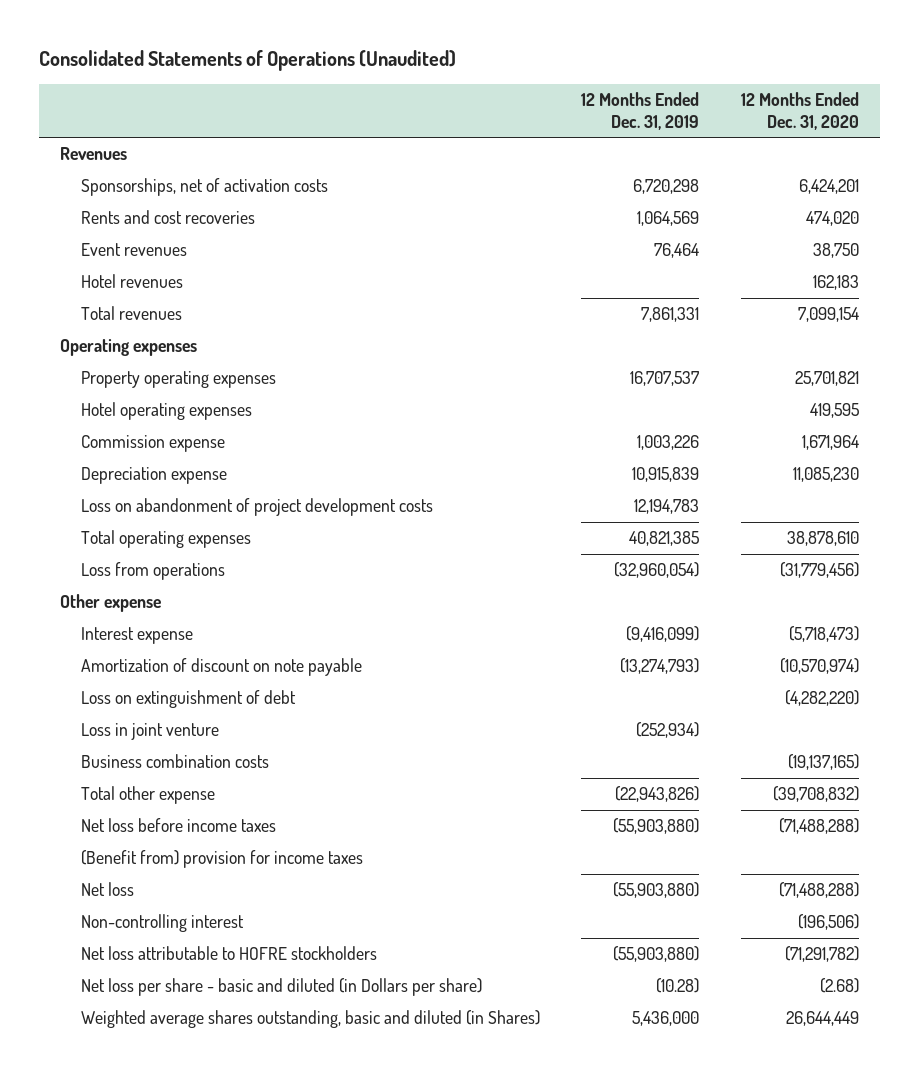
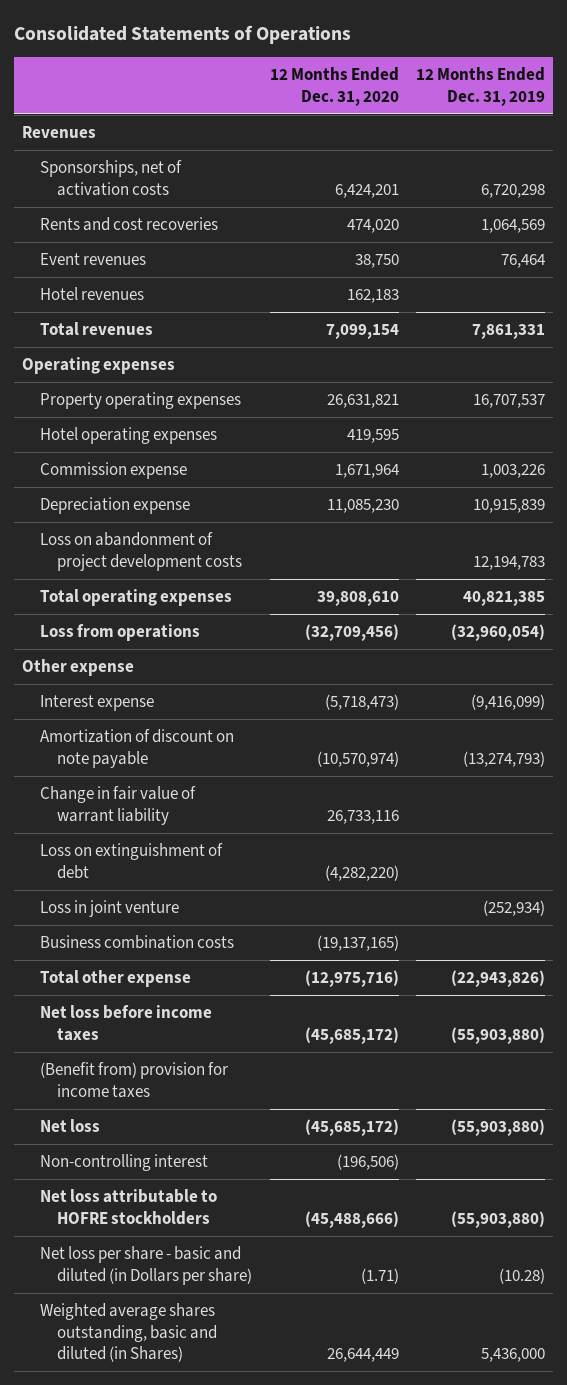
[39,50,457,72] Consolidated Statements of Operations (Unaudited) -> [13,25,351,45] Consolidated Statements of Operations
[794,371,859,387] 25,701,821 -> [326,394,399,409] 26,631,821
[786,531,859,547] 38,878,610 -> [316,591,399,607] 39,808,610
[779,562,859,579] (31,779,456) -> [304,624,399,642] (32,709,456)
none -> [39,786,196,825] Change in fair value of warrant liability
[772,786,859,803] (39,708,832) -> [304,970,399,988] (12,975,716)
[778,818,859,835] (71,488,288) -> [304,1026,399,1044] (45,685,172)
[778,882,859,899] (71,488,288) -> [304,1119,399,1137] (45,685,172)
[784,946,859,963] (71,291,782) -> [304,1210,399,1228] (45,488,666)
[819,978,859,994] (2.68) -> [360,1267,399,1284] (1.71)

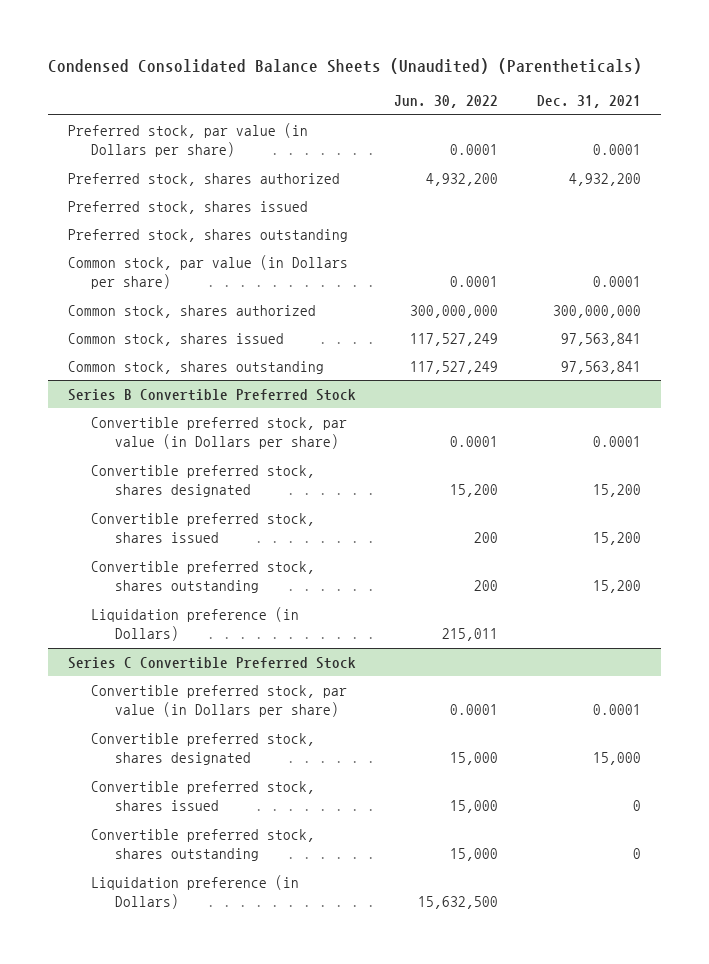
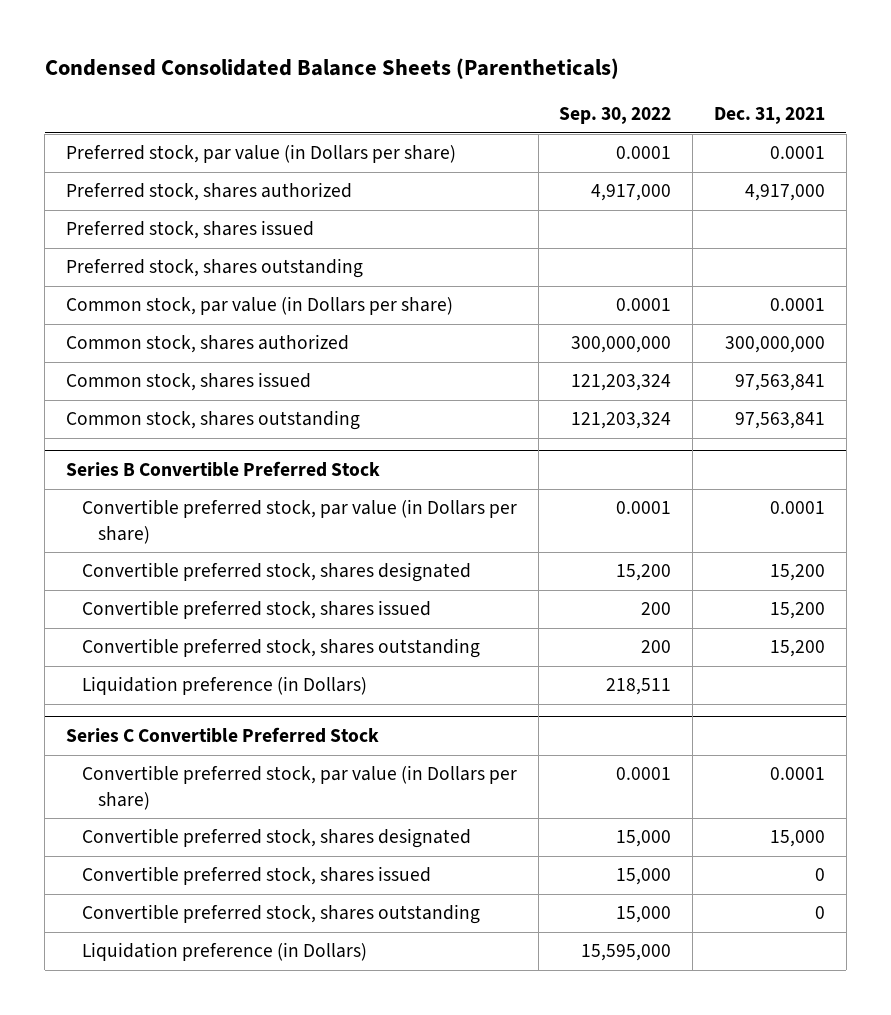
[48,58,643,75] Condensed Consolidated Balance Sheets (Unaudited) (Parentheticals) -> [44,58,619,80] Condensed Consolidated Balance Sheets (Parentheticals)
[394,95,499,109] Jun. 30, 2022 -> none
none -> [559,106,672,124] Sep. 30, 2022
[569,173,642,187] 4,932,200 -> [744,184,825,202] 4,917,000

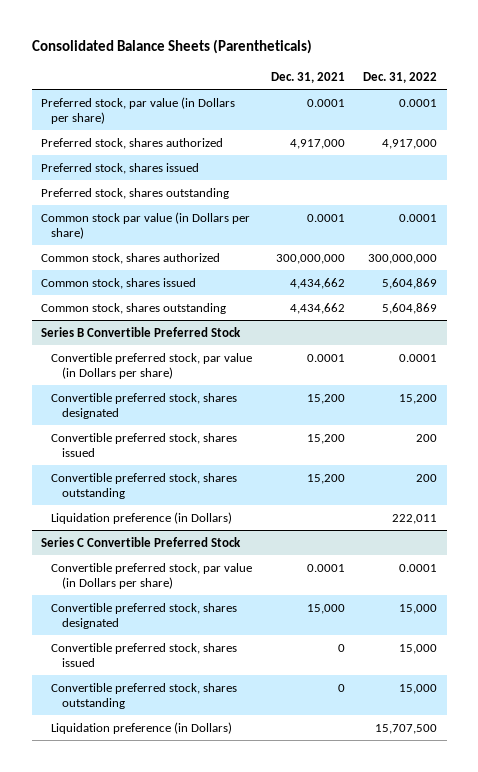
[44,58,619,80] Condensed Consolidated Balance Sheets (Parentheticals) -> [31,39,312,55] Consolidated Balance Sheets (Parentheticals)
[559,106,672,124] Sep. 30, 2022 -> none
none -> [363,71,438,83] Dec. 31, 2022
[66,296,454,316] Common stock, par value (in Dollars per share) -> [40,211,250,240] Common stock par value (in Dollars per share)
[734,374,825,392] 97,563,841 -> [289,277,345,289] 4,434,662
[734,412,825,430] 97,563,841 -> [289,302,345,314] 4,434,662

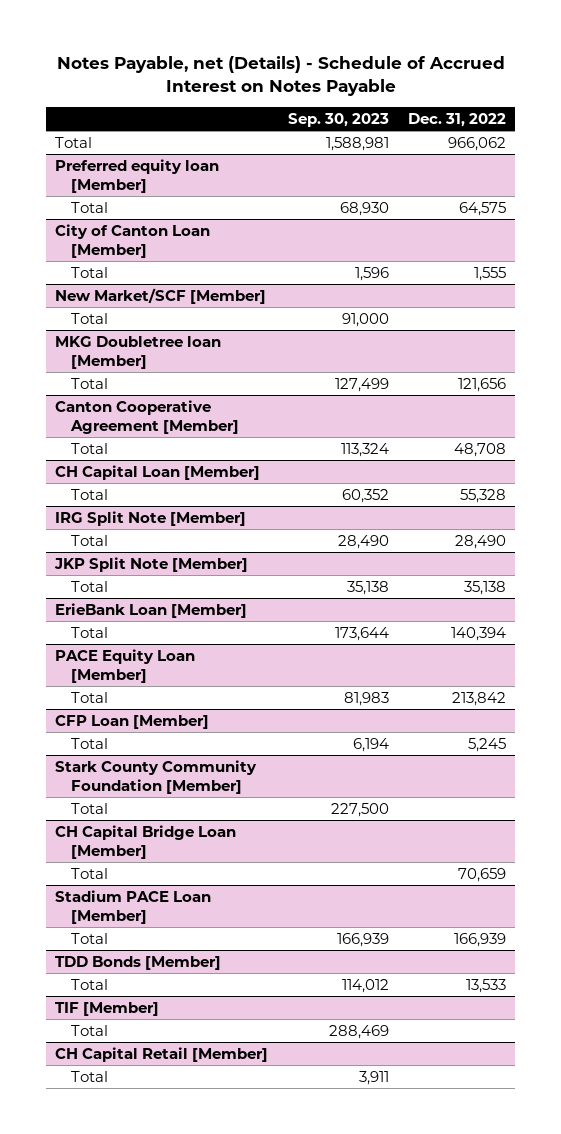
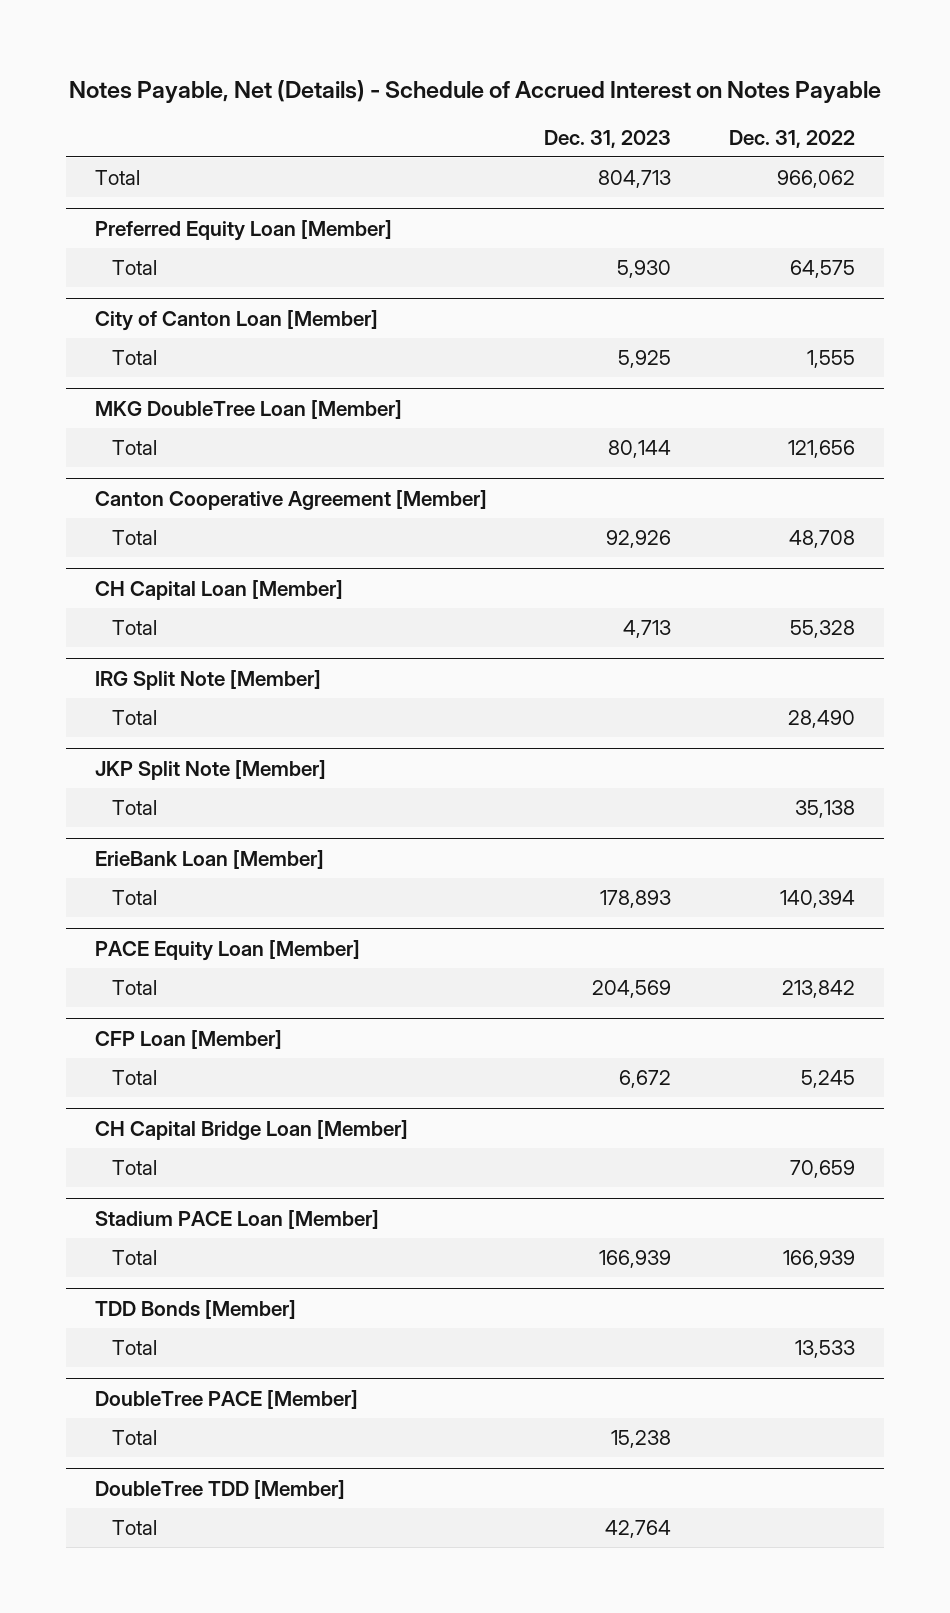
[56,56,505,97] Notes Payable, net (Details) - Schedule of Accrued Interest on Notes Payable -> [68,79,881,103] Notes Payable, Net (Details) - Schedule of Accrued Interest on Notes Payable
[287,112,389,127] Sep. 30, 2023 -> none
none -> [544,129,672,148] Dec. 31, 2023
[55,158,220,193] Preferred equity loan [Member] -> [94,219,392,241] Preferred Equity Loan [Member]
[55,287,267,304] New Market/SCF [Member] -> none
[71,312,109,324] Total -> none
[55,335,222,369] MKG Doubletree loan [Member] -> [94,399,402,419] MKG DoubleTree Loan [Member]
[55,759,258,794] Stark County Community Foundation [Member] -> none
[71,802,109,814] Total -> none
[55,1001,160,1016] TIF [Member] -> none
none -> [94,1389,358,1409] DoubleTree PACE [Member]
[55,1046,269,1062] CH Capital Retail [Member] -> none
none -> [94,1479,345,1499] DoubleTree TDD [Member]

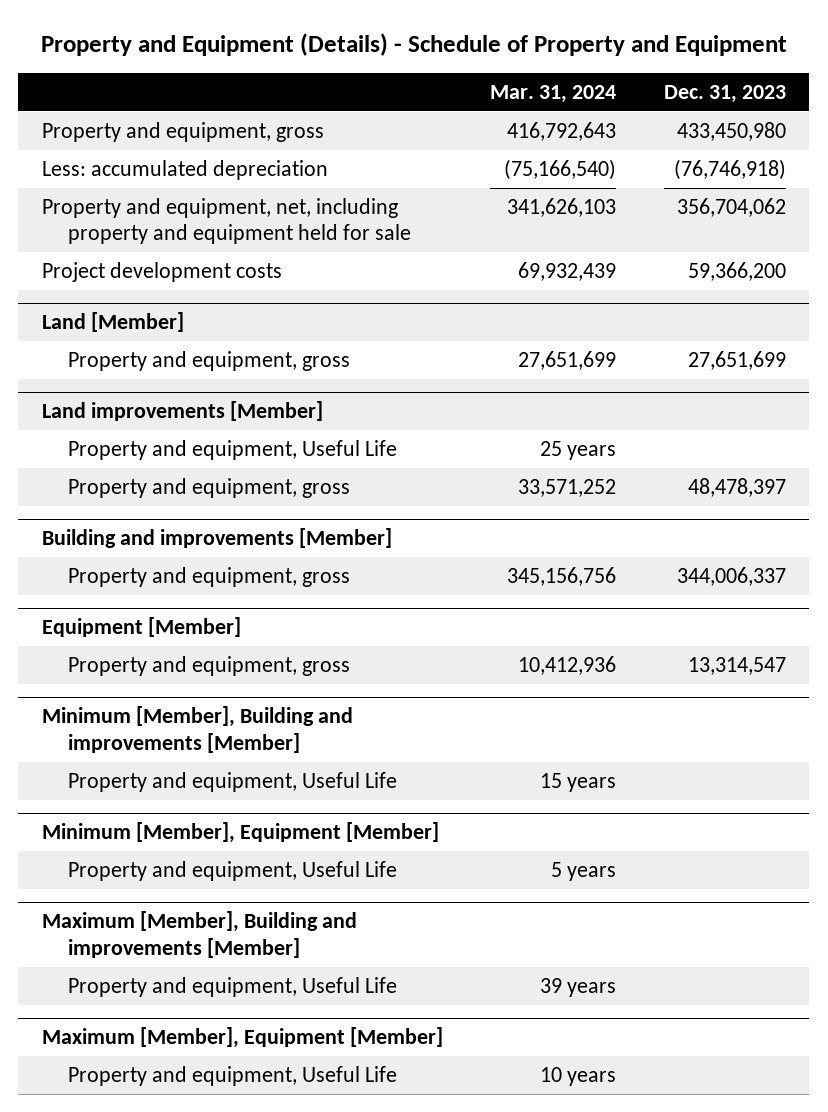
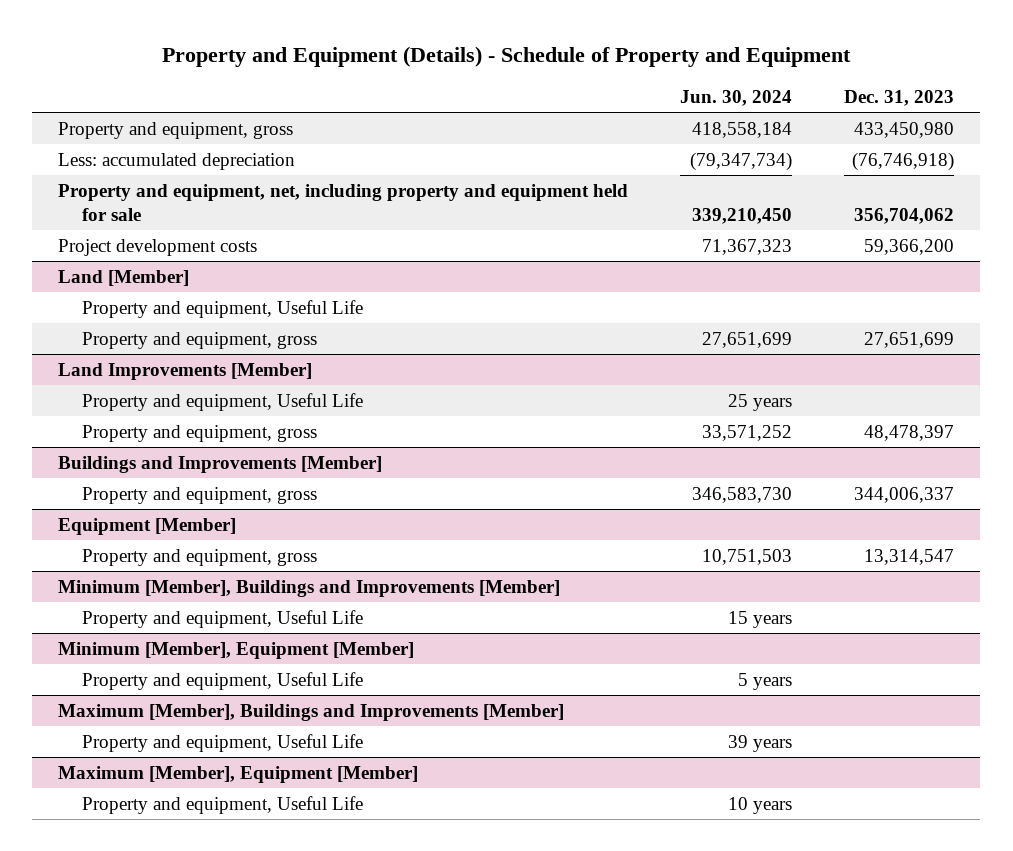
[490,84,617,103] Mar. 31, 2024 -> none
none -> [680,90,793,107] Jun. 30, 2024
none -> [82,299,364,318] Property and equipment, Useful Life
[42,401,324,422] Land improvements [Member] -> [58,362,313,380] Land Improvements [Member]
[42,528,393,549] Building and improvements [Member] -> [58,455,383,473] Buildings and Improvements [Member]
[42,706,354,753] Minimum [Member], Building and improvements [Member] -> [58,579,561,597] Minimum [Member], Buildings and Improvements [Member]
[42,911,358,958] Maximum [Member], Building and improvements [Member] -> [58,703,565,721] Maximum [Member], Buildings and Improvements [Member]

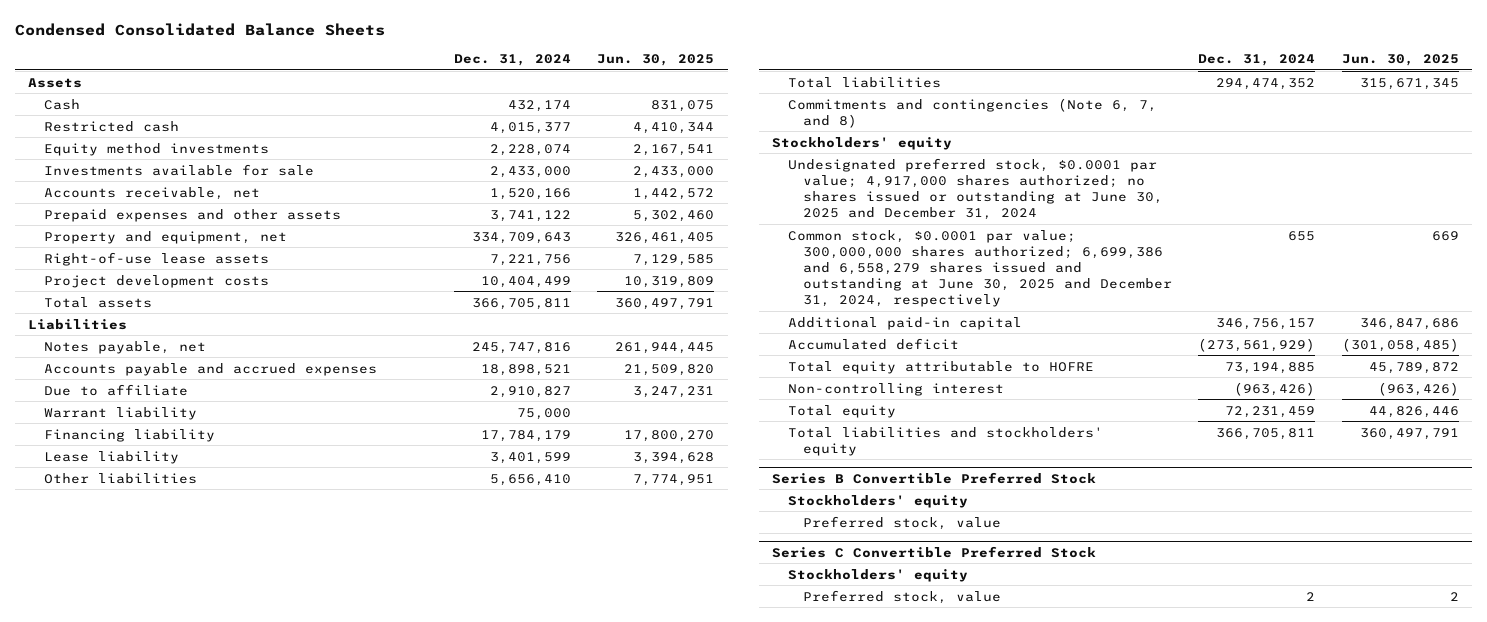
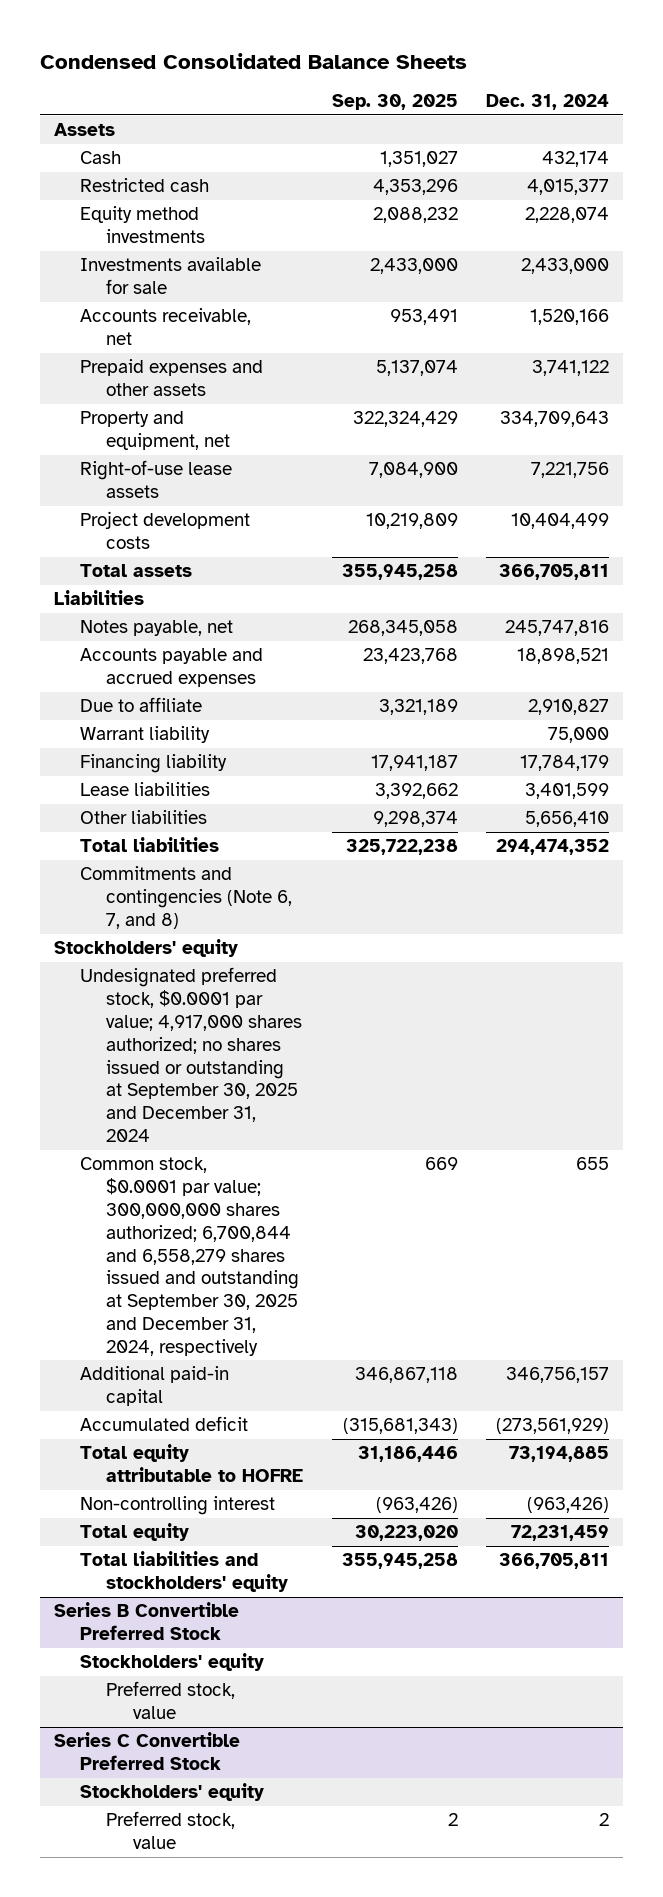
[597,54,715,67] Jun. 30, 2025 -> none
none -> [331,94,458,111] Sep. 30, 2025
[43,450,179,464] Lease liability -> [80,782,211,797] Lease liabilities
[787,157,1163,220] Undesignated preferred stock, $0.0001 par value; 4,917,000 shares authorized; no shares issued or outstanding at June 30, 2025 and December 31, 2024 -> [80,967,303,1142] Undesignated preferred stock, $0.0001 par value; 4,917,000 shares authorized; no shares issued or outstanding at September 30, 2025 and December 31, 2024
[787,229,1172,308] Common stock, $0.0001 par value; 300,000,000 shares authorized; 6,699,386 and 6,558,279 shares issued and outstanding at June 30, 2025 and December 31, 2024, respectively -> [80,1157,300,1356] Common stock, $0.0001 par value; 300,000,000 shares authorized; 6,700,844 and 6,558,279 shares issued and outstanding at September 30, 2025 and December 31, 2024, respectively

